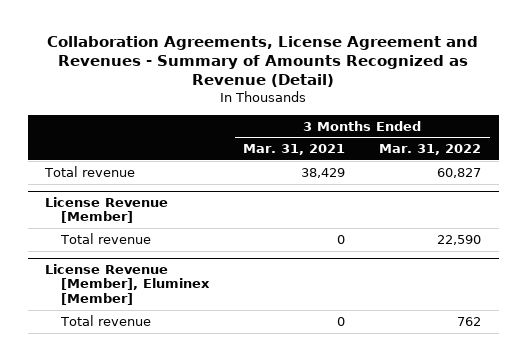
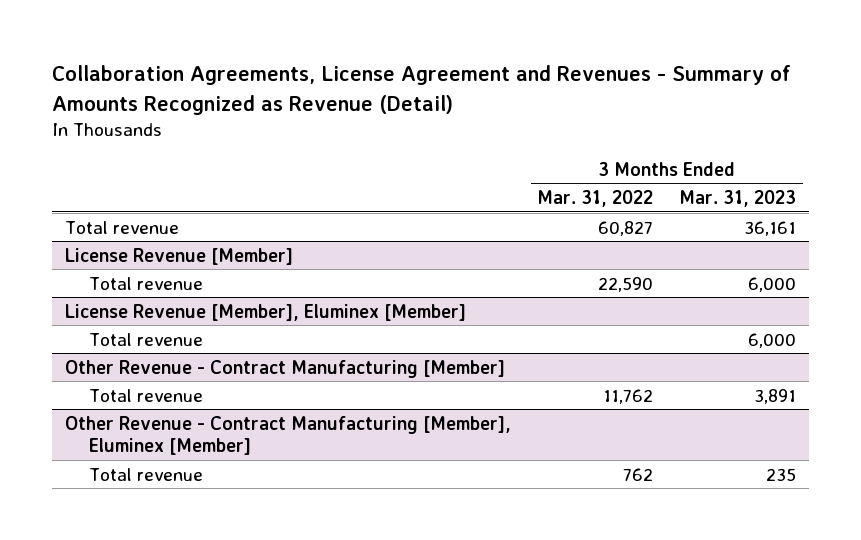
[243,144,346,156] Mar. 31, 2021 -> none
none -> [679,190,797,208] Mar. 31, 2023
none -> [88,332,203,346] Total revenue
none -> [65,359,506,378] Other Revenue - Contract Manufacturing [Member]
none -> [88,388,203,402] Total revenue
none -> [65,415,512,456] Other Revenue - Contract Manufacturing [Member], Eluminex [Member]

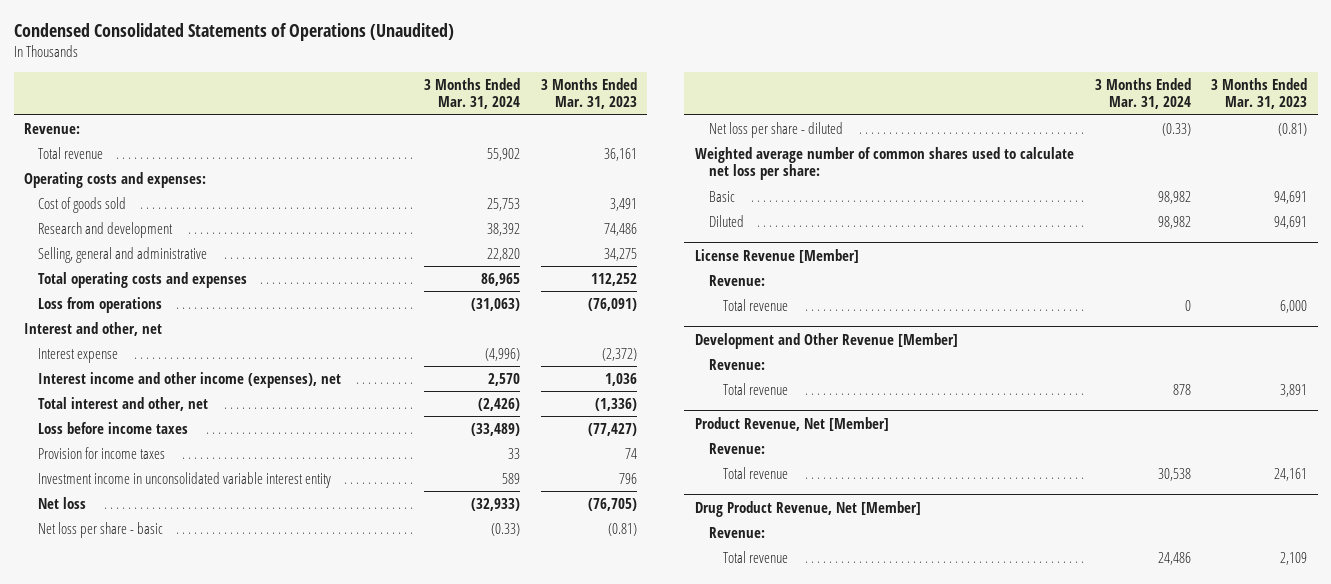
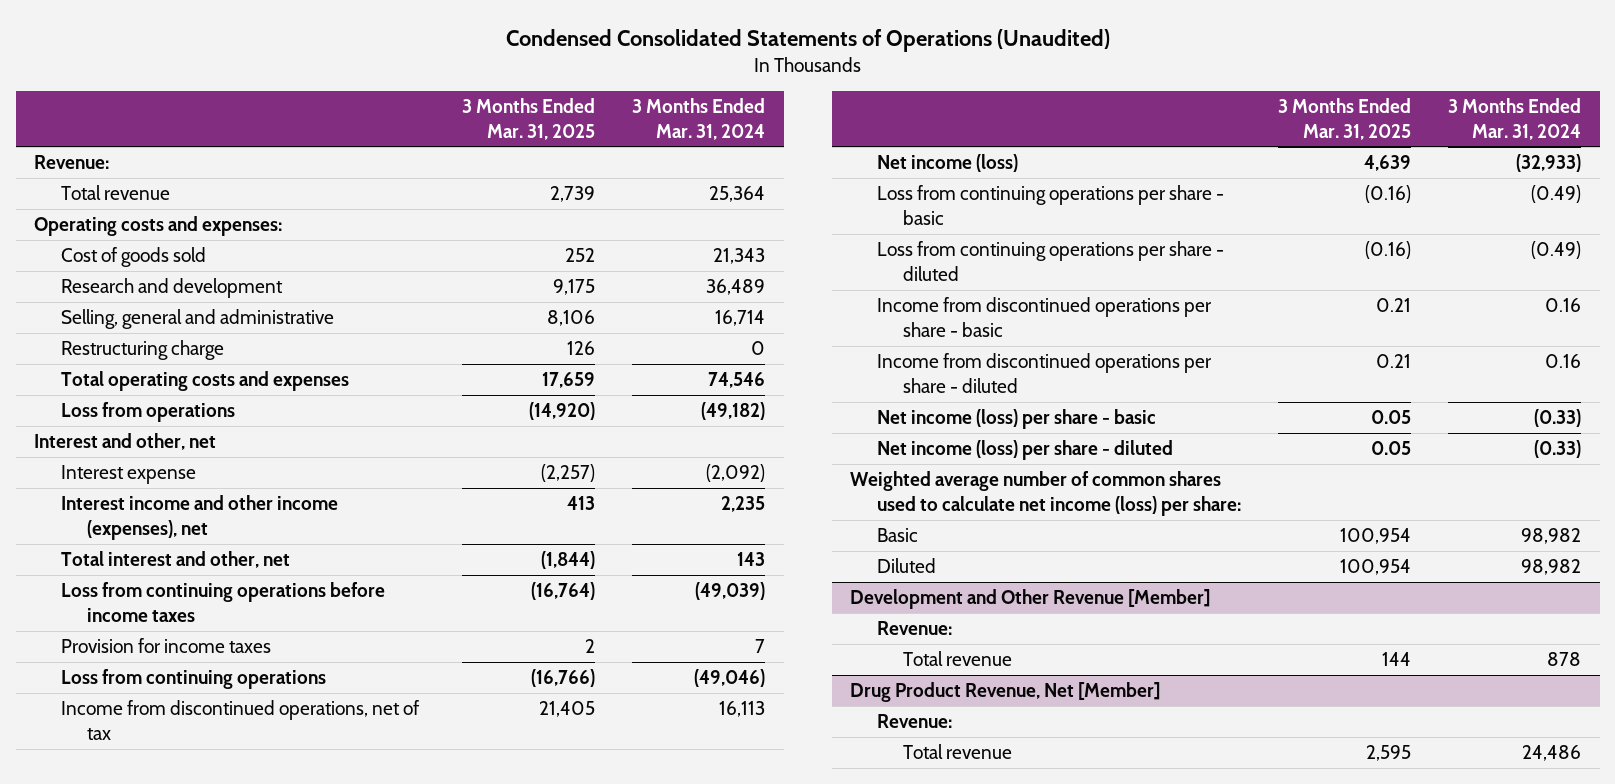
[540,77,637,110] 3 Months Ended Mar. 31, 2023 -> none
none -> [461,97,595,140] 3 Months Ended Mar. 31, 2025
[486,147,520,161] 55,902 -> [709,186,766,203] 25,364
[486,197,520,211] 25,753 -> [713,248,766,265] 21,343
[486,222,520,236] 38,392 -> [706,279,766,296] 36,489
[486,247,520,261] 22,820 -> [715,310,766,327] 16,714
none -> [60,340,224,361] Restructuring charge
[480,272,520,286] 86,965 -> [708,372,766,389] 74,546
[470,297,520,311] (31,063) -> [701,402,766,421] (49,182)
[37,471,331,488] Investment income in unconsolidated variable interest entity -> none
[484,347,520,361] (4,996) -> [706,464,766,483] (2,092)
[487,372,520,386] 2,570 -> [721,496,766,513] 2,235
[477,397,520,411] (2,426) -> [737,552,766,567] 143
[37,421,188,434] Loss before income taxes -> [60,582,385,622] Loss from continuing operations before income taxes
[470,422,520,436] (33,489) -> [695,582,766,601] (49,039)
[507,447,520,459] 33 -> [755,639,766,654] 7
none -> [60,669,326,690] Loss from continuing operations
none -> [60,700,420,740] Income from discontinued operations, net of tax
[37,496,86,509] Net loss -> [876,154,1018,173] Net income (loss)
none -> [876,185,1224,225] Loss from continuing operations per share - basic
none -> [876,241,1224,281] Loss from continuing operations per share - diluted
none -> [876,297,1212,337] Income from discontinued operations per share - basic
none -> [876,353,1212,393] Income from discontinued operations per share - diluted
[37,521,163,538] Net loss per share - basic -> [876,409,1156,430] Net income (loss) per share - basic
[708,121,843,138] Net loss per share - diluted -> [876,440,1173,461] Net income (loss) per share - diluted
[694,146,1074,181] Weighted average number of common shares used to calculate net loss per share: -> [850,471,1241,516] Weighted average number of common shares used to calculate net income (loss) per share:
[694,248,859,263] License Revenue [Member] -> none
[708,274,765,286] Revenue: -> none
[722,298,788,311] Total revenue -> none
[694,416,889,431] Product Revenue, Net [Member] -> none
[708,442,765,454] Revenue: -> none
[722,466,788,479] Total revenue -> none

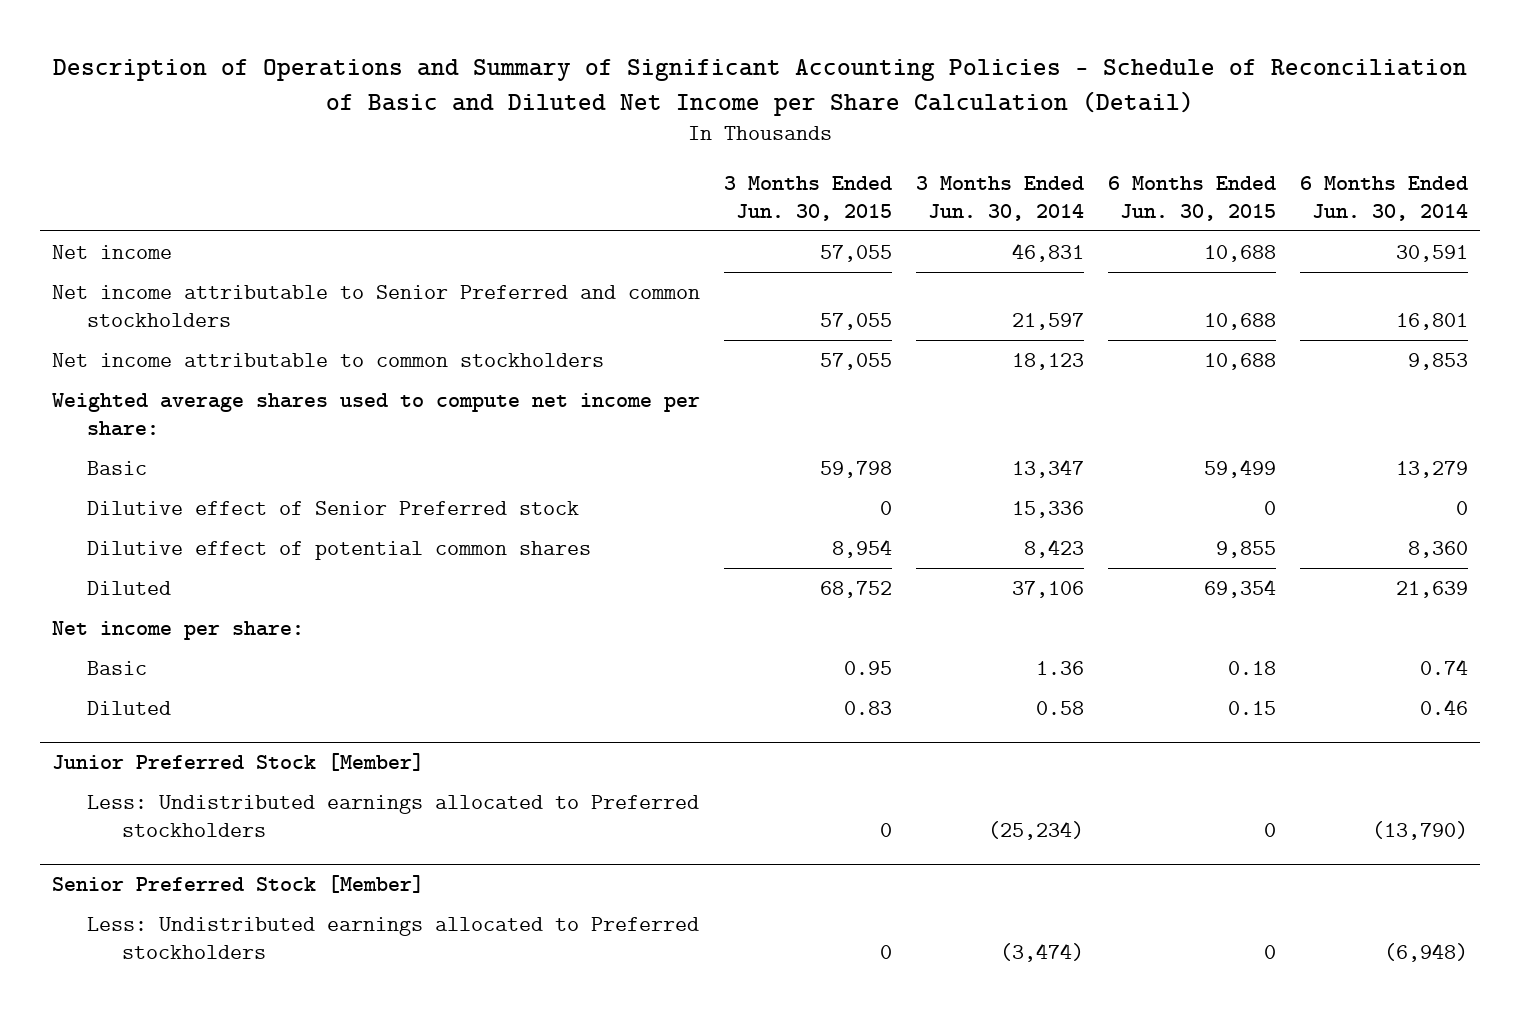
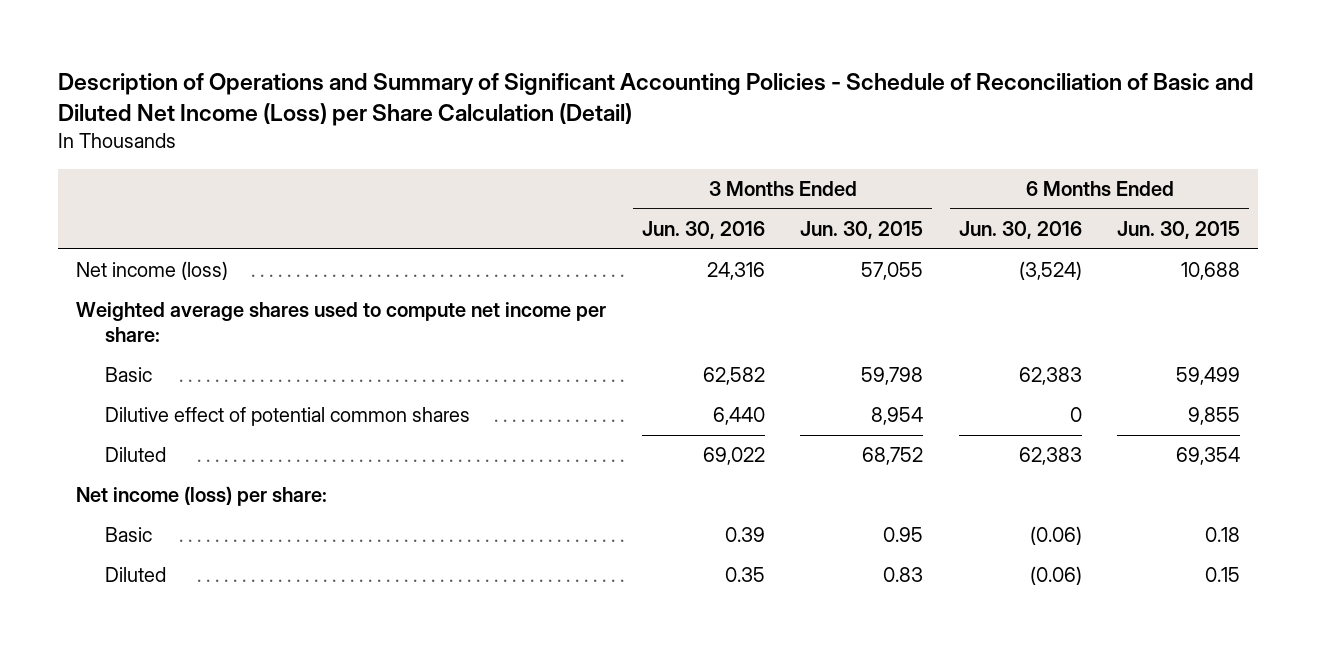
[53,58,1468,116] Description of Operations and Summary of Significant Accounting Policies - Schedule of Reconciliation of Basic and Diluted Net Income per Share Calculation (Detail) -> [58,72,1255,127] Description of Operations and Summary of Significant Accounting Policies - Schedule of Reconciliation of Basic and Diluted Net Income (Loss) per Share Calculation (Detail)
[916,175,1085,221] 3 Months Ended Jun. 30, 2014 -> none
[1300,175,1469,221] 6 Months Ended Jun. 30, 2014 -> none
none -> [641,221,765,240] Jun. 30, 2016
none -> [958,221,1082,240] Jun. 30, 2016
[51,284,700,327] Net income attributable to Senior Preferred and common stockholders -> none
[51,352,604,367] Net income attributable to common stockholders -> none
[51,244,172,259] Net income -> [76,261,229,281] Net income (loss)
[86,500,579,515] Dilutive effect of Senior Preferred stock -> none
[51,620,304,640] Net income per share: -> [76,486,328,507] Net income (loss) per share:
[51,752,424,771] Junior Preferred Stock [Member] -> none
[86,794,699,837] Less: Undistributed earnings allocated to Preferred stockholders -> none
[51,874,424,893] Senior Preferred Stock [Member] -> none
[86,916,699,959] Less: Undistributed earnings allocated to Preferred stockholders -> none

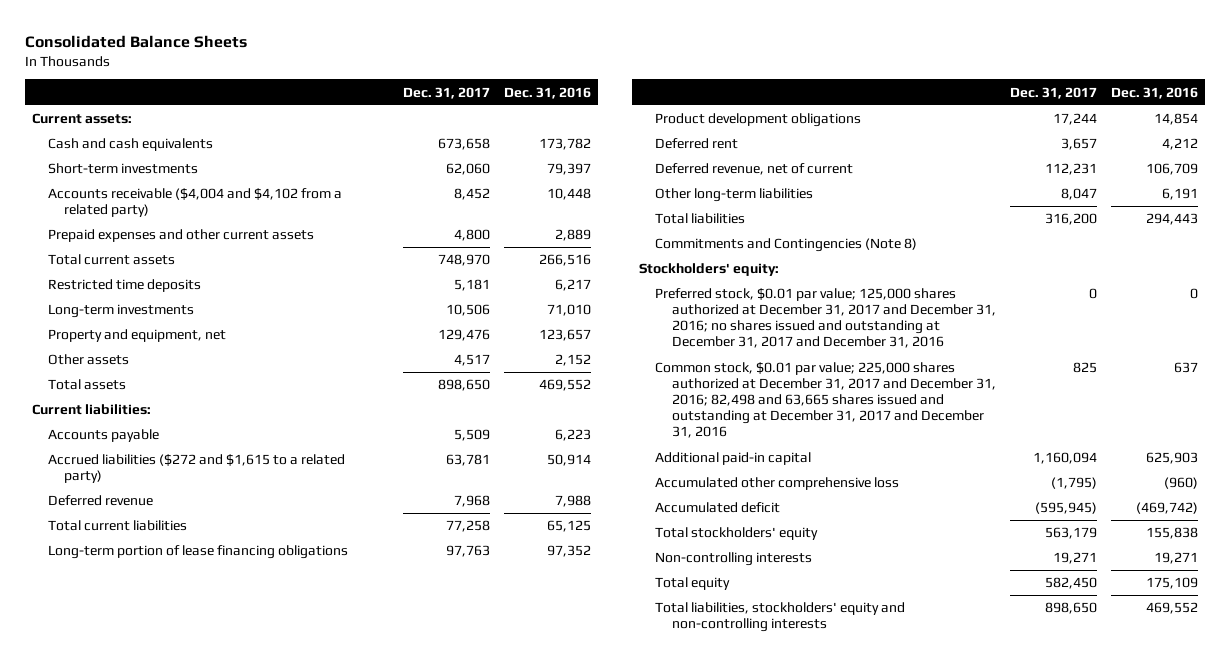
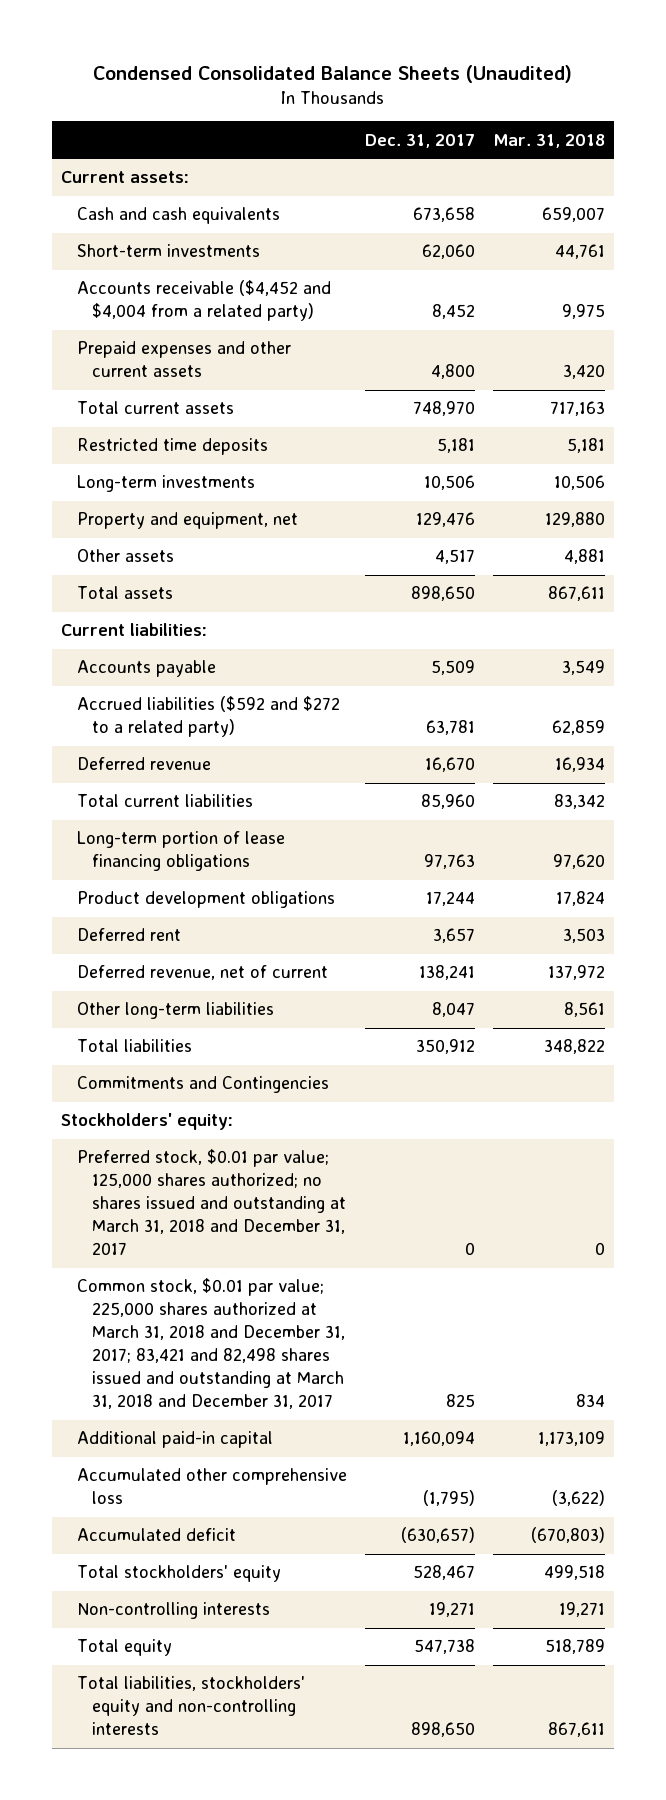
[25,34,248,48] Consolidated Balance Sheets -> [92,64,572,83] Condensed Consolidated Balance Sheets (Unaudited)
[503,86,591,99] Dec. 31, 2016 -> none
none -> [493,133,606,148] Mar. 31, 2018
[48,188,343,218] Accounts receivable ($4,004 and $4,102 from a related party) -> [76,280,331,322] Accounts receivable ($4,452 and $4,004 from a related party)
[48,454,346,484] Accrued liabilities ($272 and $1,615 to a related party) -> [76,696,340,738] Accrued liabilities ($592 and $272 to a related party)
[453,495,490,508] 7,968 -> [424,757,475,773] 16,670
[445,520,490,533] 77,258 -> [420,794,475,810] 85,960
[1044,163,1097,176] 112,231 -> [418,965,475,981] 138,241
[1044,213,1097,226] 316,200 -> [415,1039,475,1055] 350,912
[655,238,918,253] Commitments and Contingencies (Note 8) -> [76,1076,329,1094] Commitments and Contingencies
[655,288,996,349] Preferred stock, $0.01 par value; 125,000 shares authorized at December 31, 2017 and December 31, 2016; no shares issued and outstanding at December 31, 2017 and December 31, 2016 -> [76,1149,347,1256] Preferred stock, $0.01 par value; 125,000 shares authorized; no shares issued and outstanding at March 31, 2018 and December 31, 2017
[655,362,996,439] Common stock, $0.01 par value; 225,000 shares authorized at December 31, 2017 and December 31, 2016; 82,498 and 63,665 shares issued and outstanding at December 31, 2017 and December 31, 2016 -> [76,1278,346,1410] Common stock, $0.01 par value; 225,000 shares authorized at March 31, 2018 and December 31, 2017; 83,421 and 82,498 shares issued and outstanding at March 31, 2018 and December 31, 2017
[1034,502,1097,515] (595,945) -> [400,1527,475,1544] (630,657)
[1044,527,1097,540] 563,179 -> [412,1565,475,1581] 528,467
[1044,577,1097,590] 582,450 -> [413,1639,475,1655] 547,738

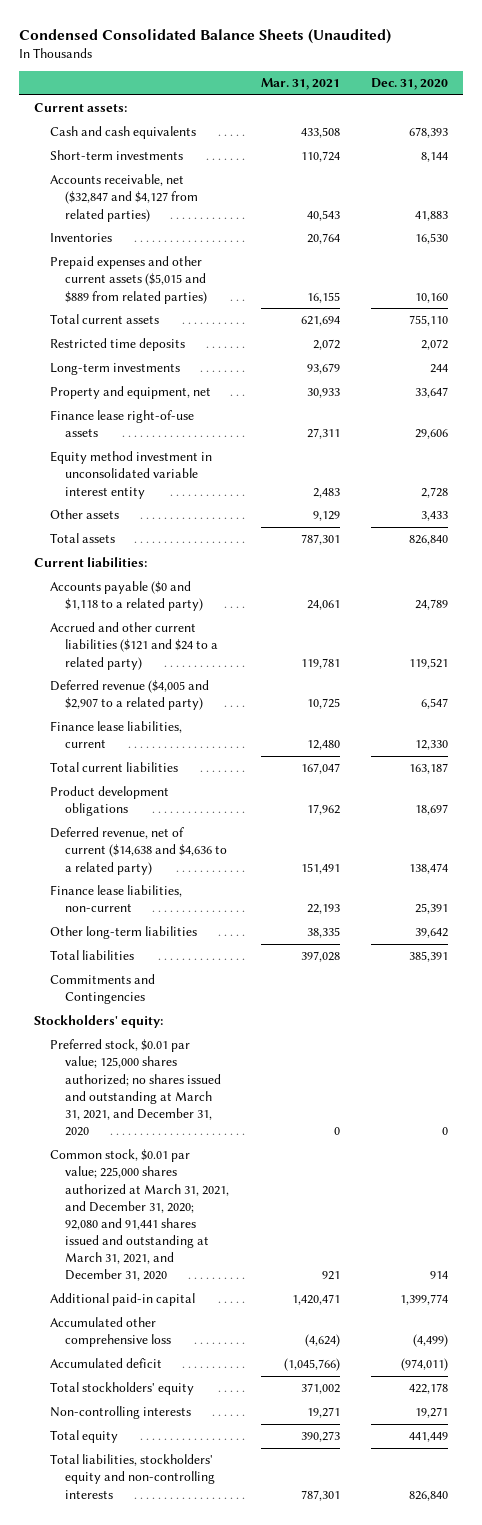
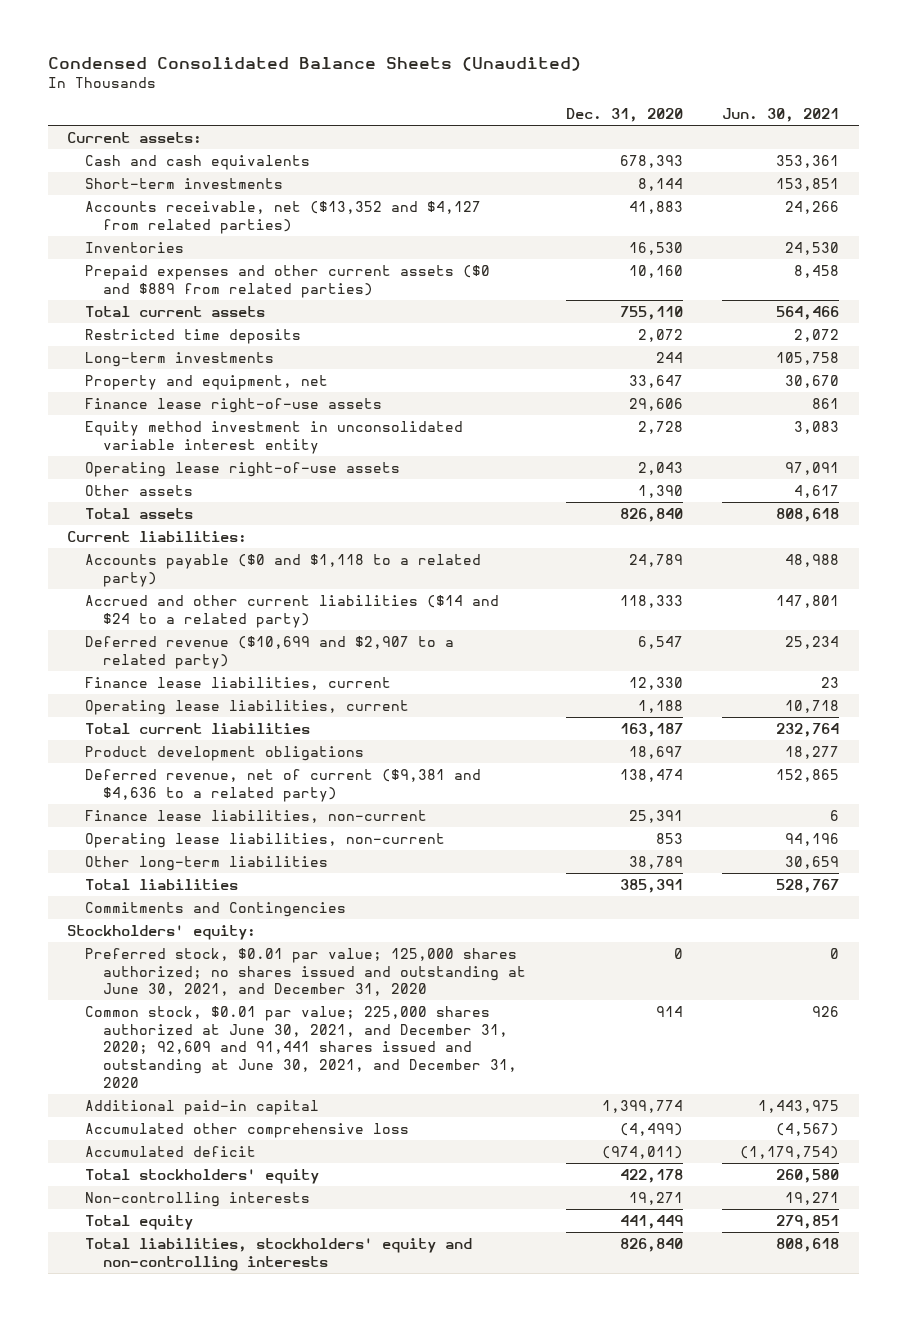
[260,78,340,91] Mar. 31, 2021 -> none
none -> [722,108,840,123] Jun. 30, 2021
[49,174,199,222] Accounts receivable, net ($32,847 and $4,127 from related parties) -> [85,200,482,234] Accounts receivable, net ($13,352 and $4,127 from related parties)
[49,256,208,304] Prepaid expenses and other current assets ($5,015 and $889 from related parties) -> [85,264,491,298] Prepaid expenses and other current assets ($0 and $889 from related parties)
none -> [85,461,401,477] Operating lease right-of-use assets
[420,511,448,522] 3,433 -> [637,484,683,498] 1,390
[49,622,219,670] Accrued and other current liabilities ($121 and $24 to a related party) -> [85,594,500,628] Accrued and other current liabilities ($14 and $24 to a related party)
[408,657,448,669] 119,521 -> [619,594,683,608] 118,333
[49,680,209,711] Deferred revenue ($4,005 and $2,907 to a related party) -> [85,635,455,669] Deferred revenue ($10,699 and $2,907 to a related party)
none -> [85,699,410,715] Operating lease liabilities, current
[49,827,228,875] Deferred revenue, net of current ($14,638 and $4,636 to a related party) -> [85,768,482,802] Deferred revenue, net of current ($9,381 and $4,636 to a related party)
none -> [85,832,446,848] Operating lease liabilities, non-current
[414,928,448,939] 39,642 -> [628,855,683,869] 38,789
[49,1039,222,1137] Preferred stock, $0.01 par value; 125,000 shares authorized; no shares issued and outstanding at March 31, 2021, and December 31, 2020 -> [85,947,527,997] Preferred stock, $0.01 par value; 125,000 shares authorized; no shares issued and outstanding at June 30, 2021, and December 31, 2020
[49,1149,230,1282] Common stock, $0.01 par value; 225,000 shares authorized at March 31, 2021, and December 31, 2020; 92,080 and 91,441 shares issued and outstanding at March 31, 2021, and December 31, 2020 -> [85,1005,518,1088] Common stock, $0.01 par value; 225,000 shares authorized at June 30, 2021, and December 31, 2020; 92,609 and 91,441 shares issued and outstanding at June 30, 2021, and December 31, 2020

